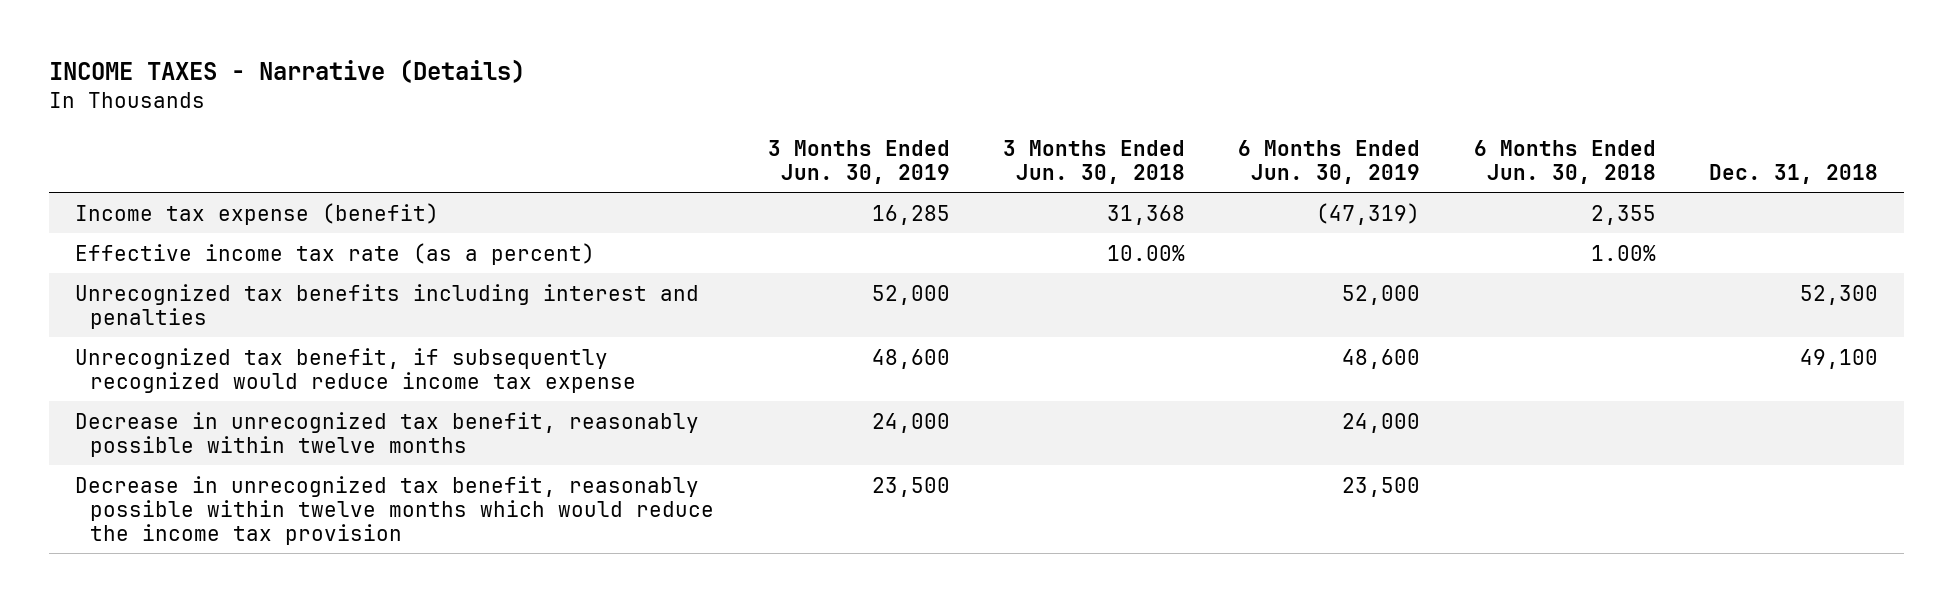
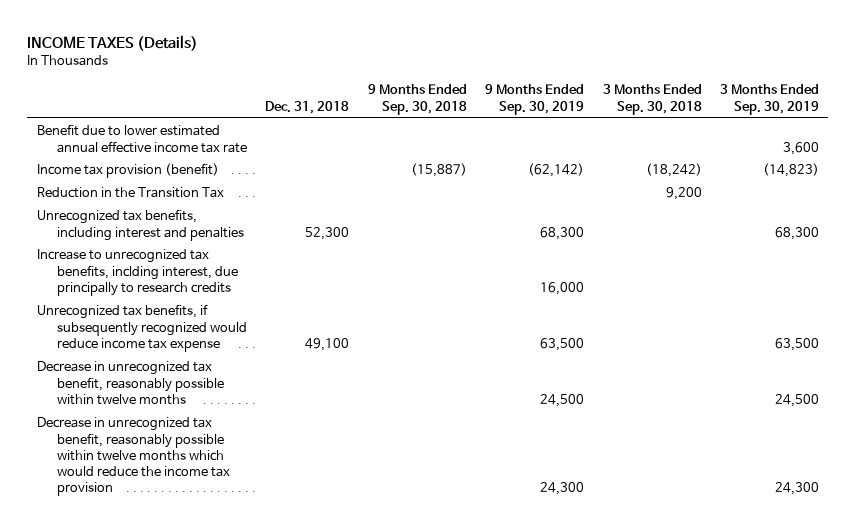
[48,59,525,84] INCOME TAXES - Narrative (Details) -> [27,34,199,51] INCOME TAXES (Details)
[767,139,950,184] 3 Months Ended Jun. 30, 2019 -> none
[1002,139,1185,184] 3 Months Ended Jun. 30, 2018 -> none
[1238,139,1421,184] 6 Months Ended Jun. 30, 2019 -> none
[1473,139,1656,184] 6 Months Ended Jun. 30, 2018 -> none
none -> [367,84,467,115] 9 Months Ended Sep. 30, 2018
none -> [485,84,585,115] 9 Months Ended Sep. 30, 2019
none -> [602,84,702,115] 3 Months Ended Sep. 30, 2018
none -> [720,84,820,115] 3 Months Ended Sep. 30, 2019
[75,242,596,265] Effective income tax rate (as a percent) -> none
none -> [36,124,247,153] Benefit due to lower estimated annual effective income tax rate
[75,202,440,225] Income tax expense (benefit) -> [36,163,219,179] Income tax provision (benefit)
none -> [36,187,224,199] Reduction in the Transition Tax
[75,283,700,329] Unrecognized tax benefits including interest and penalties -> [36,209,244,241] Unrecognized tax benefits, including interest and penalties
none -> [36,249,238,296] Increase to unrecognized tax benefits, inclding interest, due principally to research credits
[75,347,637,393] Unrecognized tax benefit, if subsequently recognized would reduce income tax expense -> [36,304,247,352] Unrecognized tax benefits, if subsequently recognized would reduce income tax expense

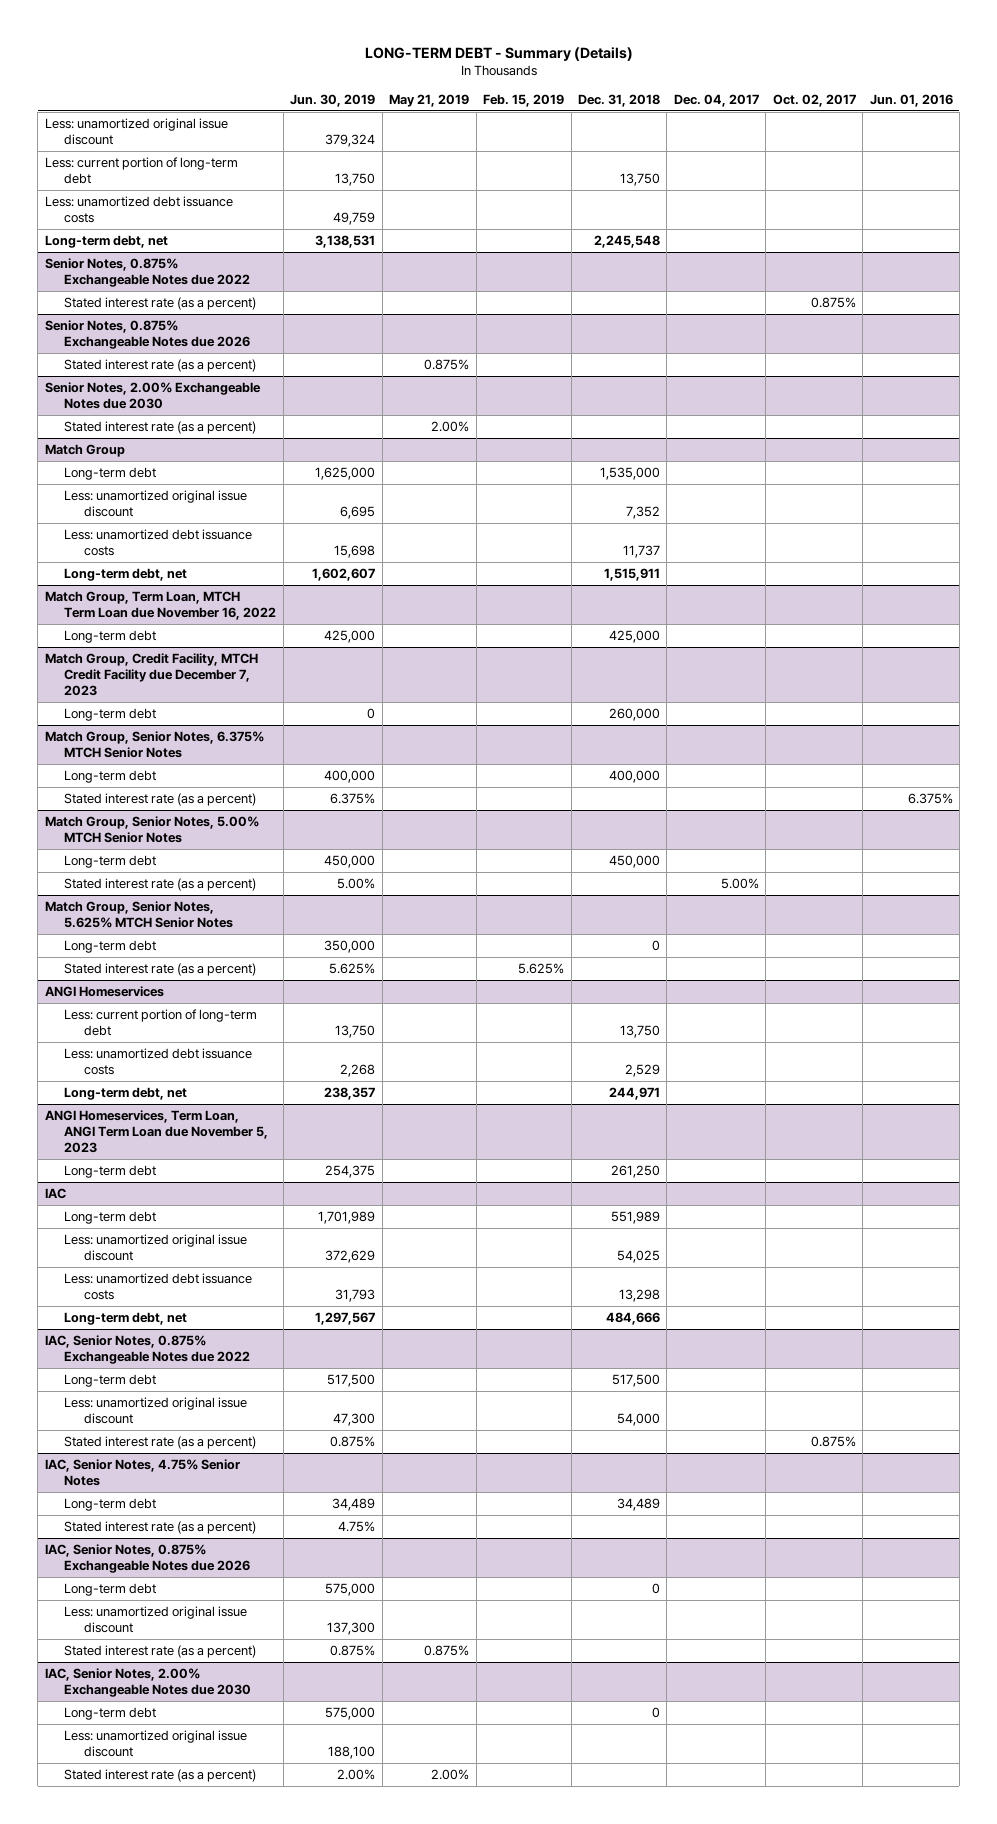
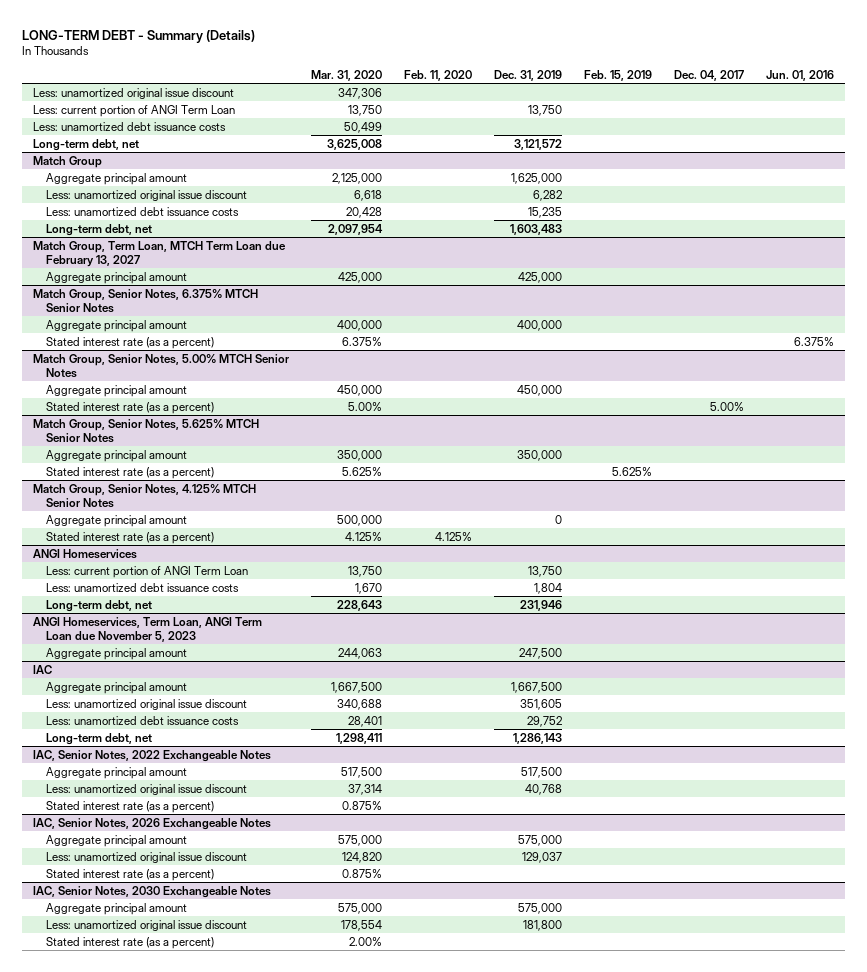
[290,93,376,107] Jun. 30, 2019 -> none
[389,93,470,107] May 21, 2019 -> none
[577,93,660,107] Dec. 31, 2018 -> none
[772,93,856,107] Oct. 02, 2017 -> none
none -> [311,69,383,81] Mar. 31, 2020
none -> [404,69,473,81] Feb. 11, 2020
none -> [494,69,563,81] Dec. 31, 2019
[44,157,238,184] Less: current portion of long-term debt -> [32,104,235,117] Less: current portion of ANGI Term Loan
[44,258,251,287] Senior Notes, 0.875% Exchangeable Notes due 2022 -> none
[64,297,257,311] Stated interest rate (as a percent) -> none
[44,320,251,349] Senior Notes, 0.875% Exchangeable Notes due 2026 -> none
[64,359,257,373] Stated interest rate (as a percent) -> none
[44,382,261,409] Senior Notes, 2.00% Exchangeable Notes due 2030 -> none
[64,421,257,435] Stated interest rate (as a percent) -> none
[64,467,157,481] Long-term debt -> [45,172,187,185] Aggregate principal amount
[44,653,258,696] Match Group, Credit Facility, MTCH Credit Facility due December 7, 2023 -> none
[64,708,157,722] Long-term debt -> none
[44,591,277,620] Match Group, Term Loan, MTCH Term Loan due November 16, 2022 -> [32,240,286,267] Match Group, Term Loan, MTCH Term Loan due February 13, 2027
[64,630,157,644] Long-term debt -> [45,271,187,284] Aggregate principal amount
[64,770,157,784] Long-term debt -> [45,319,187,332] Aggregate principal amount
[64,855,157,869] Long-term debt -> [45,384,187,397] Aggregate principal amount
[64,940,157,954] Long-term debt -> [45,449,187,462] Aggregate principal amount
none -> [32,483,256,508] Match Group, Senior Notes, 4.125% MTCH Senior Notes
none -> [45,514,187,527] Aggregate principal amount
none -> [45,531,214,544] Stated interest rate (as a percent)
[64,1009,258,1036] Less: current portion of long-term debt -> [45,565,248,578] Less: current portion of ANGI Term Loan
[64,1165,157,1179] Long-term debt -> [45,647,187,660] Aggregate principal amount
[64,1211,157,1225] Long-term debt -> [45,681,187,694] Aggregate principal amount
[44,1335,251,1364] IAC, Senior Notes, 0.875% Exchangeable Notes due 2022 -> [32,749,271,762] IAC, Senior Notes, 2022 Exchangeable Notes
[64,1374,157,1388] Long-term debt -> [45,766,187,779] Aggregate principal amount
[44,1459,240,1486] IAC, Senior Notes, 4.75% Senior Notes -> none
[64,1498,157,1512] Long-term debt -> none
[64,1521,257,1535] Stated interest rate (as a percent) -> none
[44,1544,251,1573] IAC, Senior Notes, 0.875% Exchangeable Notes due 2026 -> [32,817,271,830] IAC, Senior Notes, 2026 Exchangeable Notes
[64,1583,157,1597] Long-term debt -> [45,834,187,847] Aggregate principal amount
[44,1668,252,1697] IAC, Senior Notes, 2.00% Exchangeable Notes due 2030 -> [32,885,271,898] IAC, Senior Notes, 2030 Exchangeable Notes
[64,1707,157,1721] Long-term debt -> [45,902,187,915] Aggregate principal amount

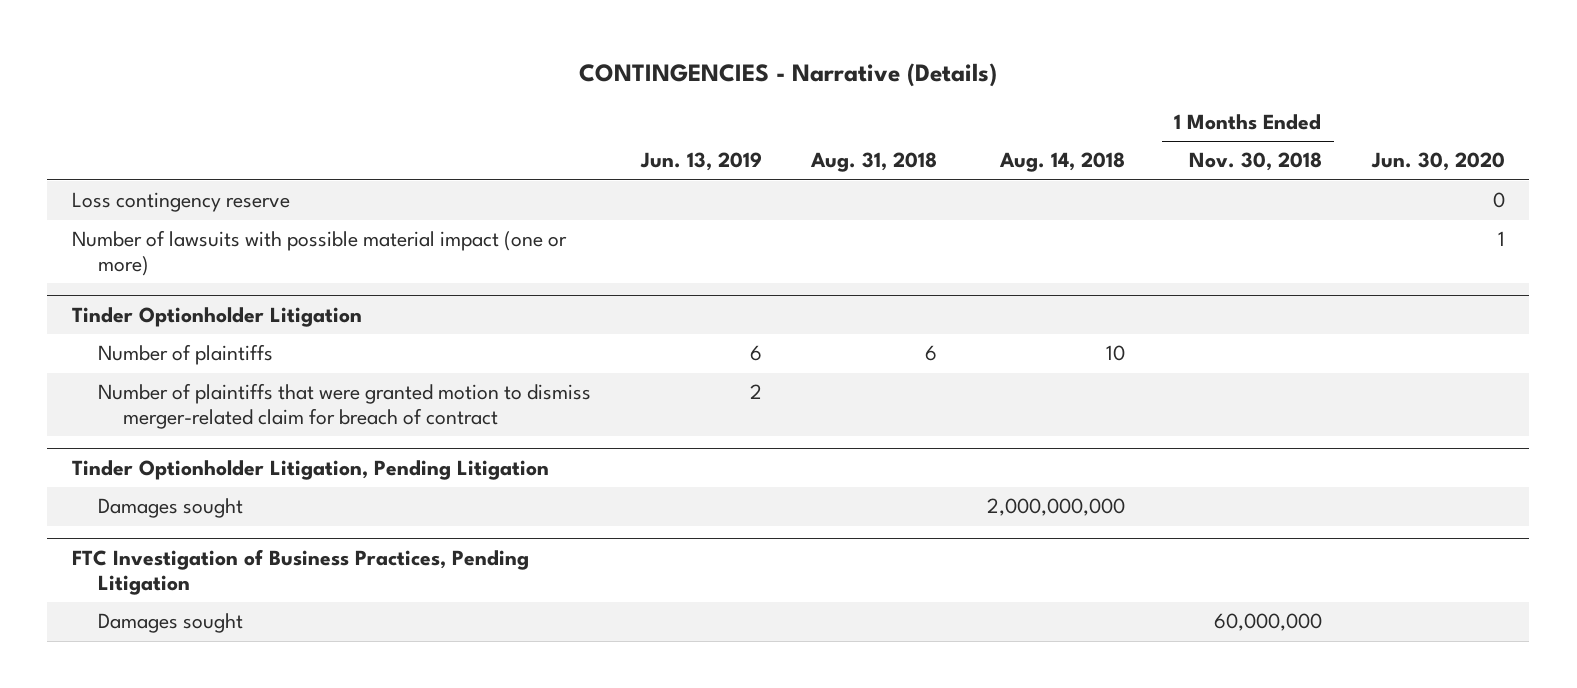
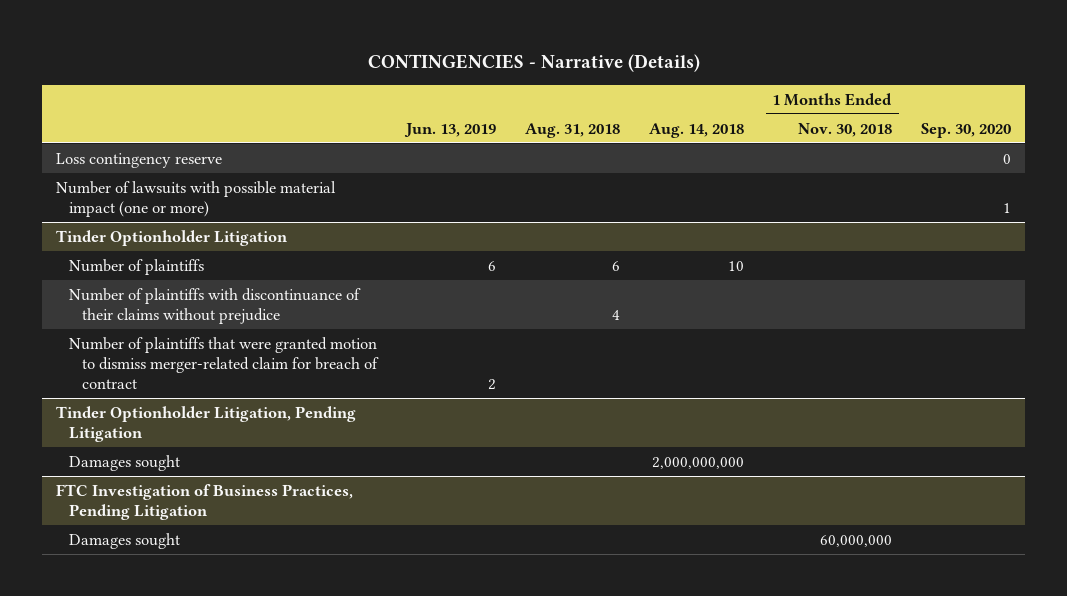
[1370,152,1505,172] Jun. 30, 2020 -> none
none -> [920,122,1011,138] Sep. 30, 2020
none -> [69,287,362,324] Number of plaintiffs with discontinuance of their claims without prejudice

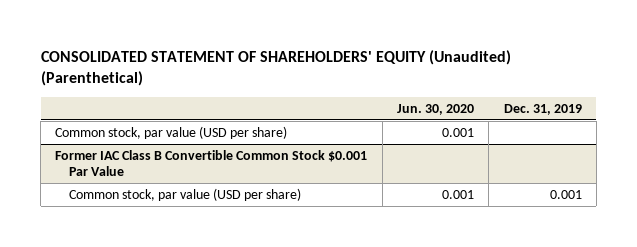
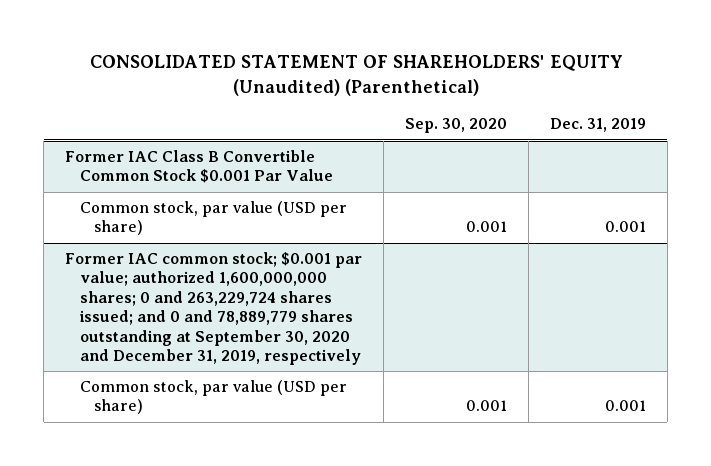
[396,103,474,115] Jun. 30, 2020 -> none
none -> [405,118,508,134] Sep. 30, 2020
[55,125,288,139] Common stock, par value (USD per share) -> none
none -> [65,252,363,366] Former IAC common stock; $0.001 par value; authorized 1,600,000,000 shares; 0 and 263,229,724 shares issued; and 0 and 78,889,779 shares outstanding at September 30, 2020 and December 31, 2019, respectively
none -> [79,380,347,415] Common stock, par value (USD per share)

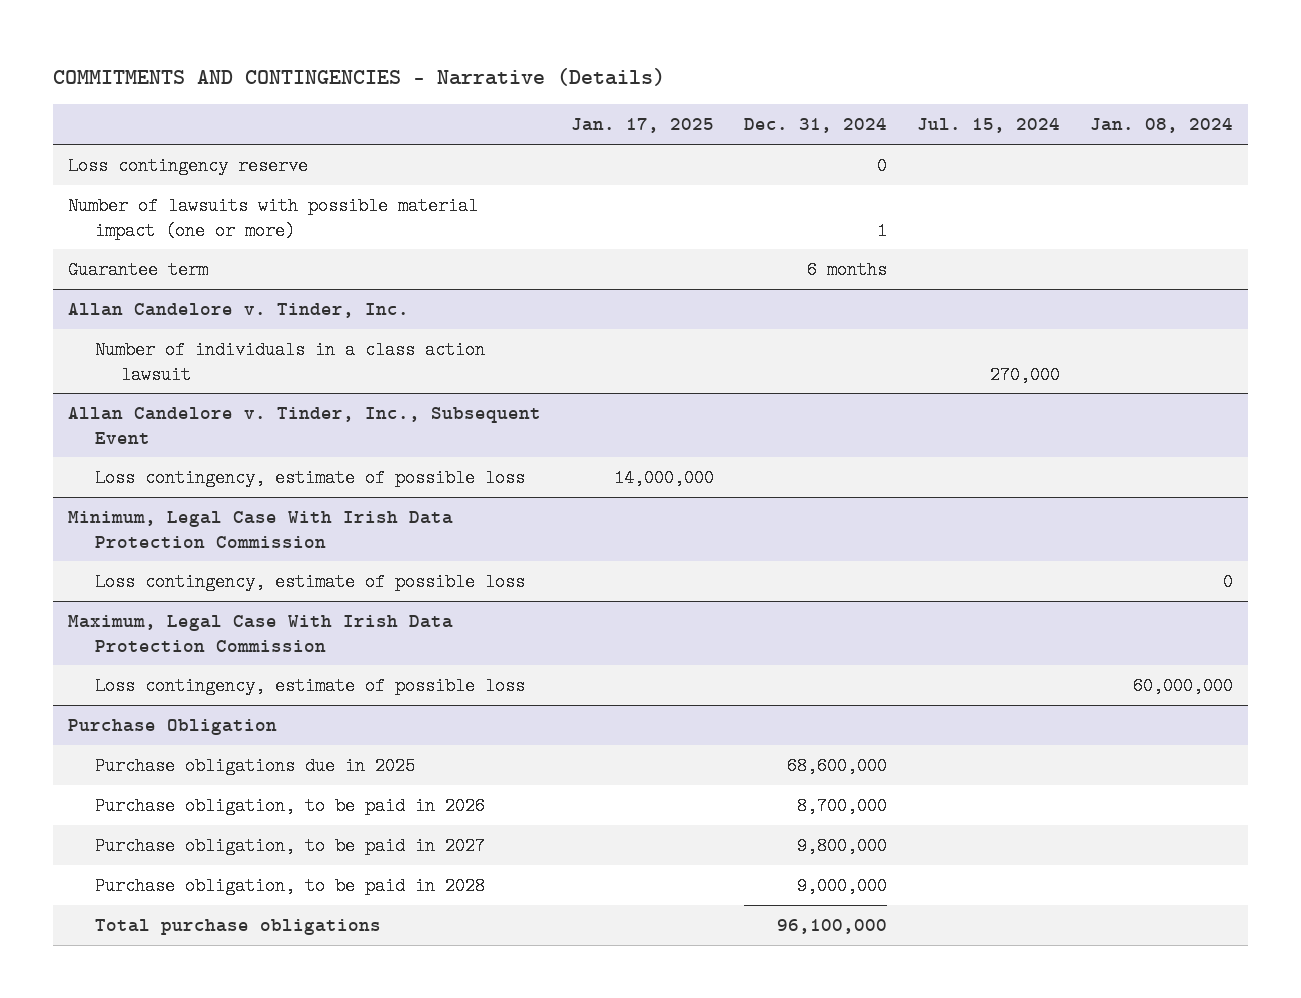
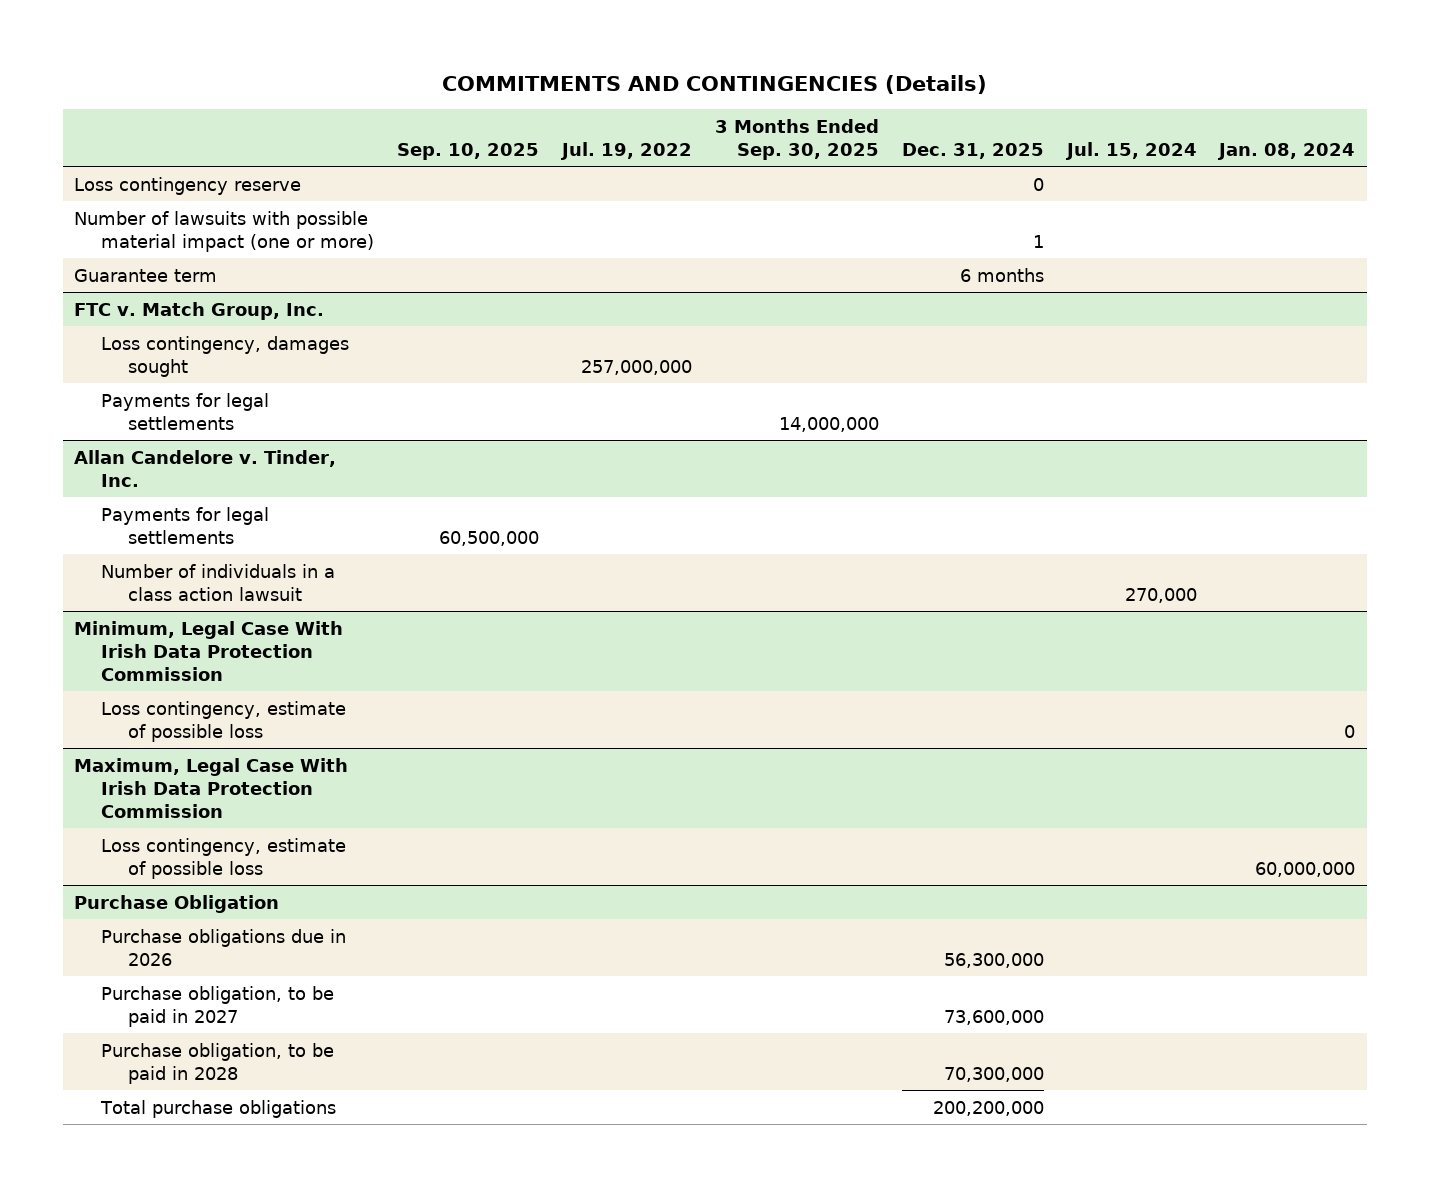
[53,68,666,87] COMMITMENTS AND CONTINGENCIES - Narrative (Details) -> [441,75,987,95] COMMITMENTS AND CONTINGENCIES (Details)
[571,118,715,134] Jan. 17, 2025 -> none
[743,118,887,134] Dec. 31, 2024 -> none
none -> [397,142,540,160] Sep. 10, 2025
none -> [560,141,693,160] Jul. 19, 2022
none -> [714,118,879,160] 3 Months Ended Sep. 30, 2025
none -> [901,142,1044,159] Dec. 31, 2025
none -> [74,301,325,320] FTC v. Match Group, Inc.
none -> [101,335,350,377] Loss contingency, damages sought
none -> [101,392,270,430] Payments for legal settlements
none -> [101,506,270,544] Payments for legal settlements
[68,406,542,444] Allan Candelore v. Tinder, Inc., Subsequent Event -> none
[94,468,525,487] Loss contingency, estimate of possible loss -> none
[94,796,485,815] Purchase obligation, to be paid in 2026 -> none
[94,756,415,775] Purchase obligations due in 2025 -> [101,928,347,966] Purchase obligations due in 2026

